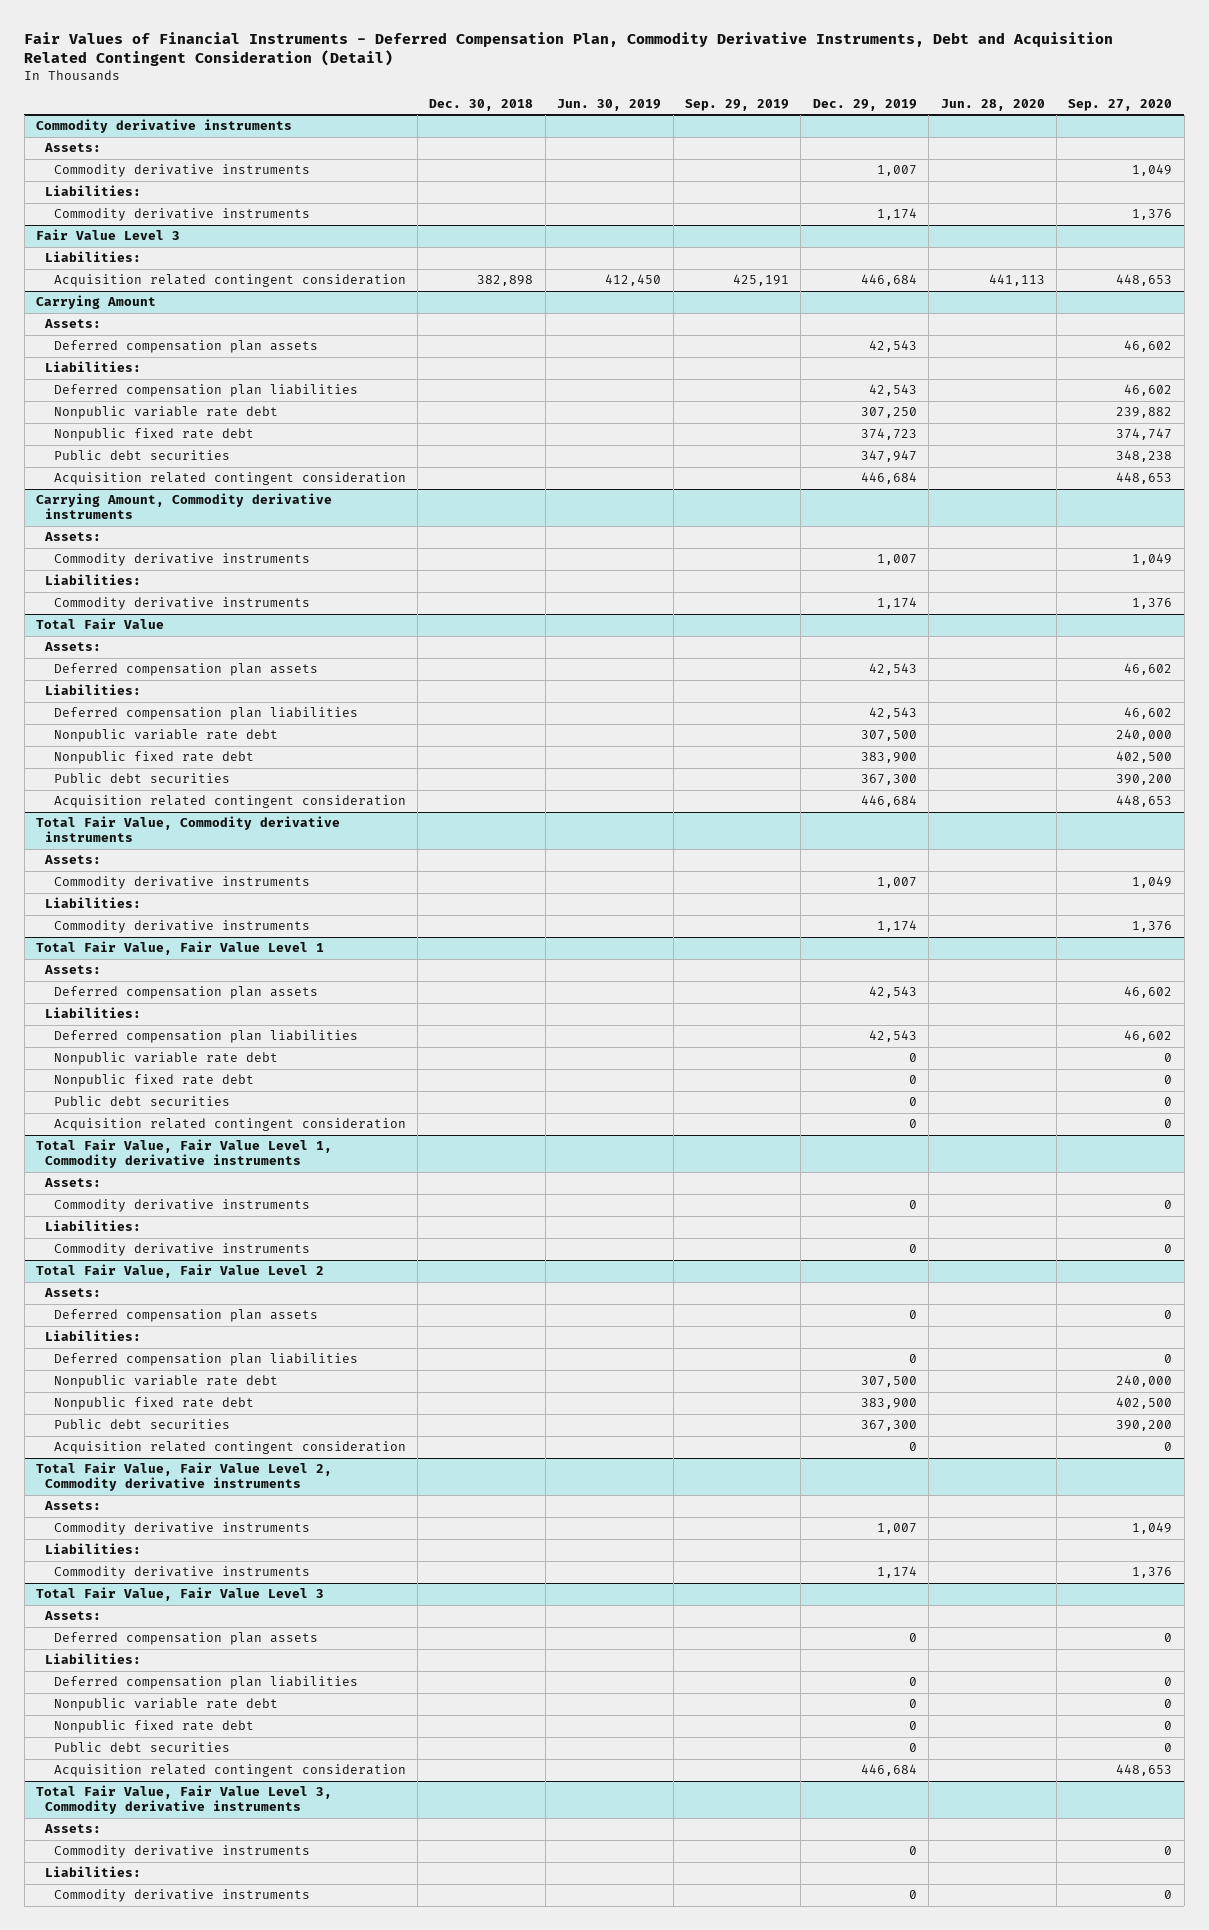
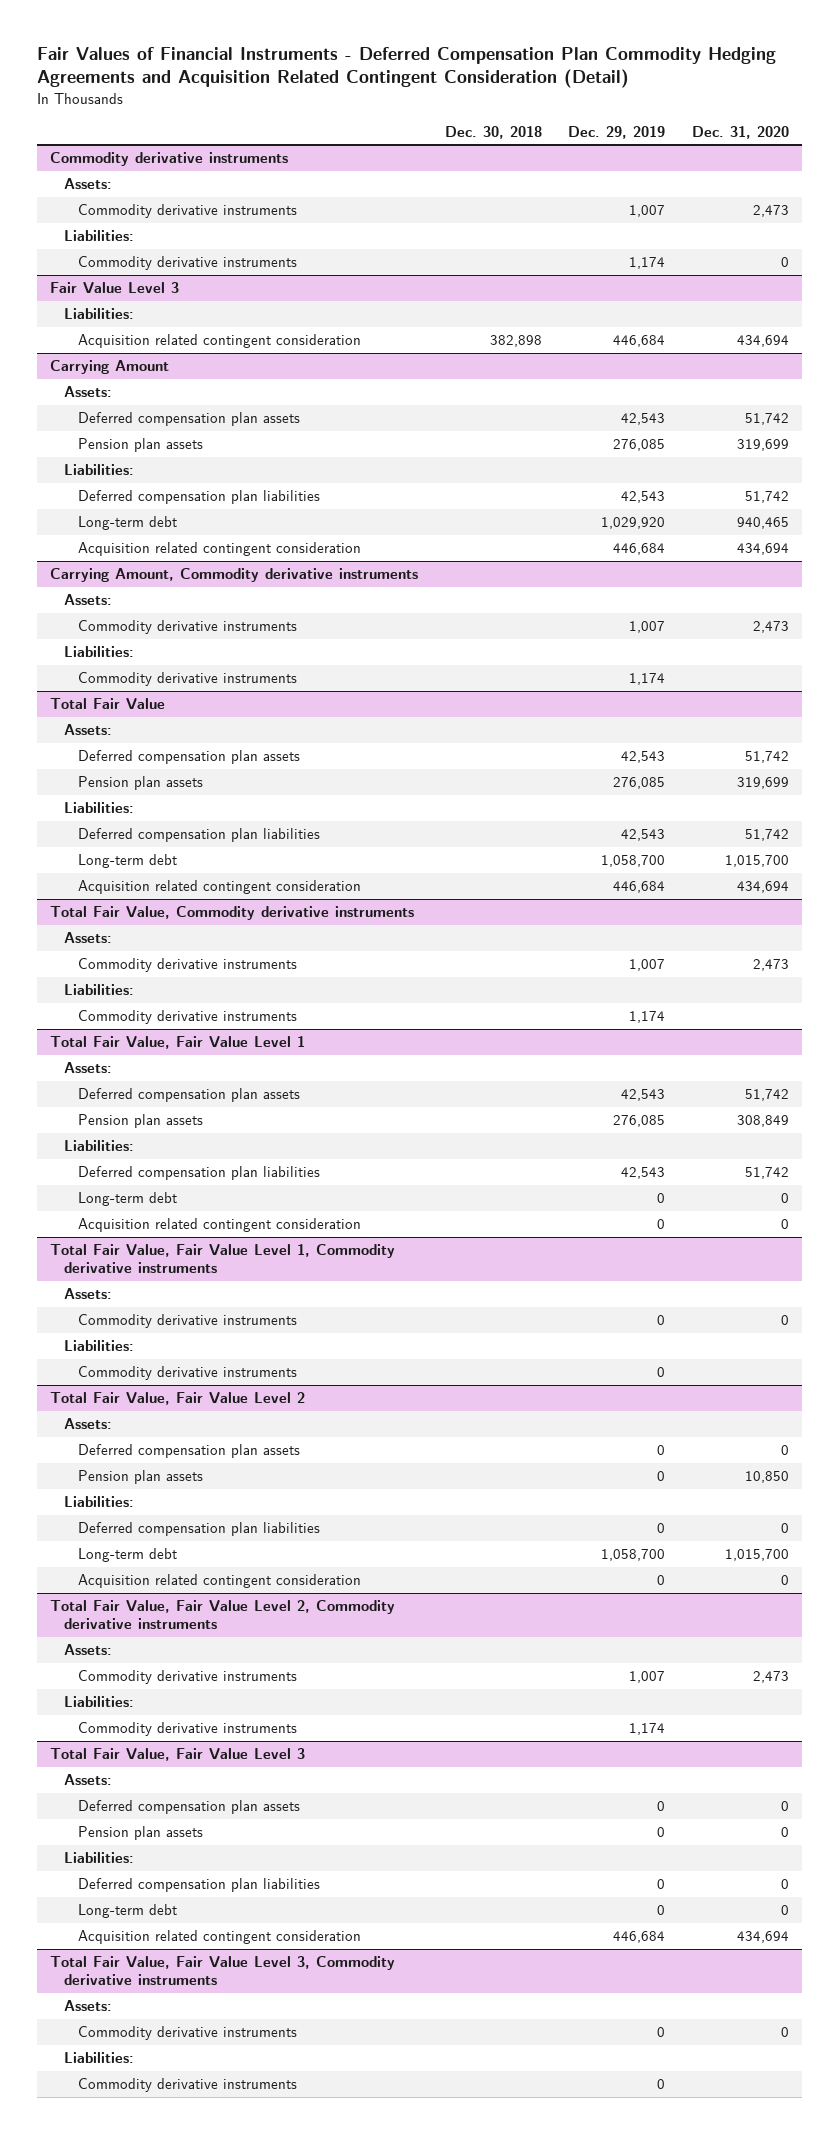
[24,31,1114,66] Fair Values of Financial Instruments - Deferred Compensation Plan, Commodity Derivative Instruments, Debt and Acquisition Related Contingent Consideration (Detail) -> [36,46,776,89] Fair Values of Financial Instruments - Deferred Compensation Plan Commodity Hedging Agreements and Acquisition Related Contingent Consideration (Detail)
[557,98,662,111] Jun. 30, 2019 -> none
[685,98,790,111] Sep. 29, 2019 -> none
[940,98,1045,111] Jun. 28, 2020 -> none
[1068,98,1173,111] Sep. 27, 2020 -> none
none -> [691,125,789,139] Dec. 31, 2020
none -> [77,438,203,453] Pension plan assets
[53,406,278,420] Nonpublic variable rate debt -> none
[53,428,254,442] Nonpublic fixed rate debt -> none
[53,450,230,461] Public debt securities -> none
none -> [77,516,177,531] Long-term debt
none -> [77,776,203,791] Pension plan assets
[53,729,278,743] Nonpublic variable rate debt -> none
[53,751,254,765] Nonpublic fixed rate debt -> none
[53,773,230,784] Public debt securities -> none
none -> [77,854,177,869] Long-term debt
none -> [77,1114,203,1129] Pension plan assets
[53,1052,278,1066] Nonpublic variable rate debt -> none
[53,1074,254,1088] Nonpublic fixed rate debt -> none
[53,1096,230,1107] Public debt securities -> none
none -> [77,1192,177,1207] Long-term debt
none -> [77,1470,203,1485] Pension plan assets
[53,1375,278,1389] Nonpublic variable rate debt -> none
[53,1397,254,1411] Nonpublic fixed rate debt -> none
[53,1419,230,1430] Public debt securities -> none
none -> [77,1548,177,1563] Long-term debt
none -> [77,1826,203,1841] Pension plan assets
[53,1698,278,1712] Nonpublic variable rate debt -> none
[53,1720,254,1734] Nonpublic fixed rate debt -> none
[53,1742,230,1753] Public debt securities -> none
none -> [77,1904,177,1919] Long-term debt

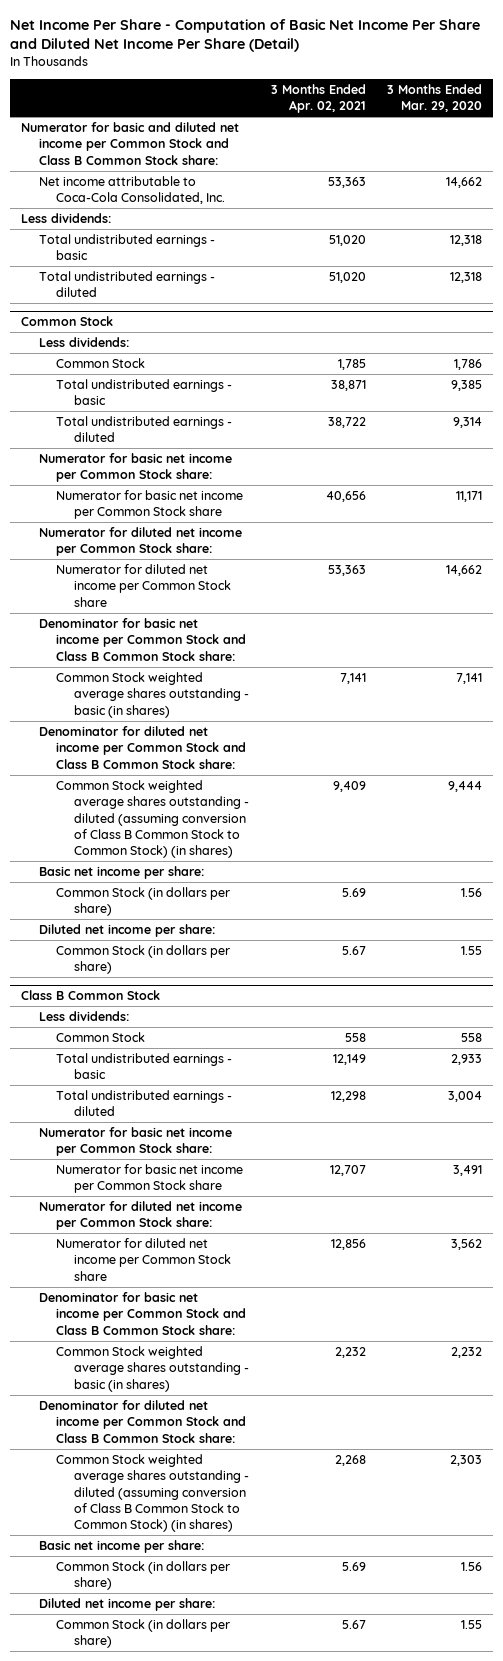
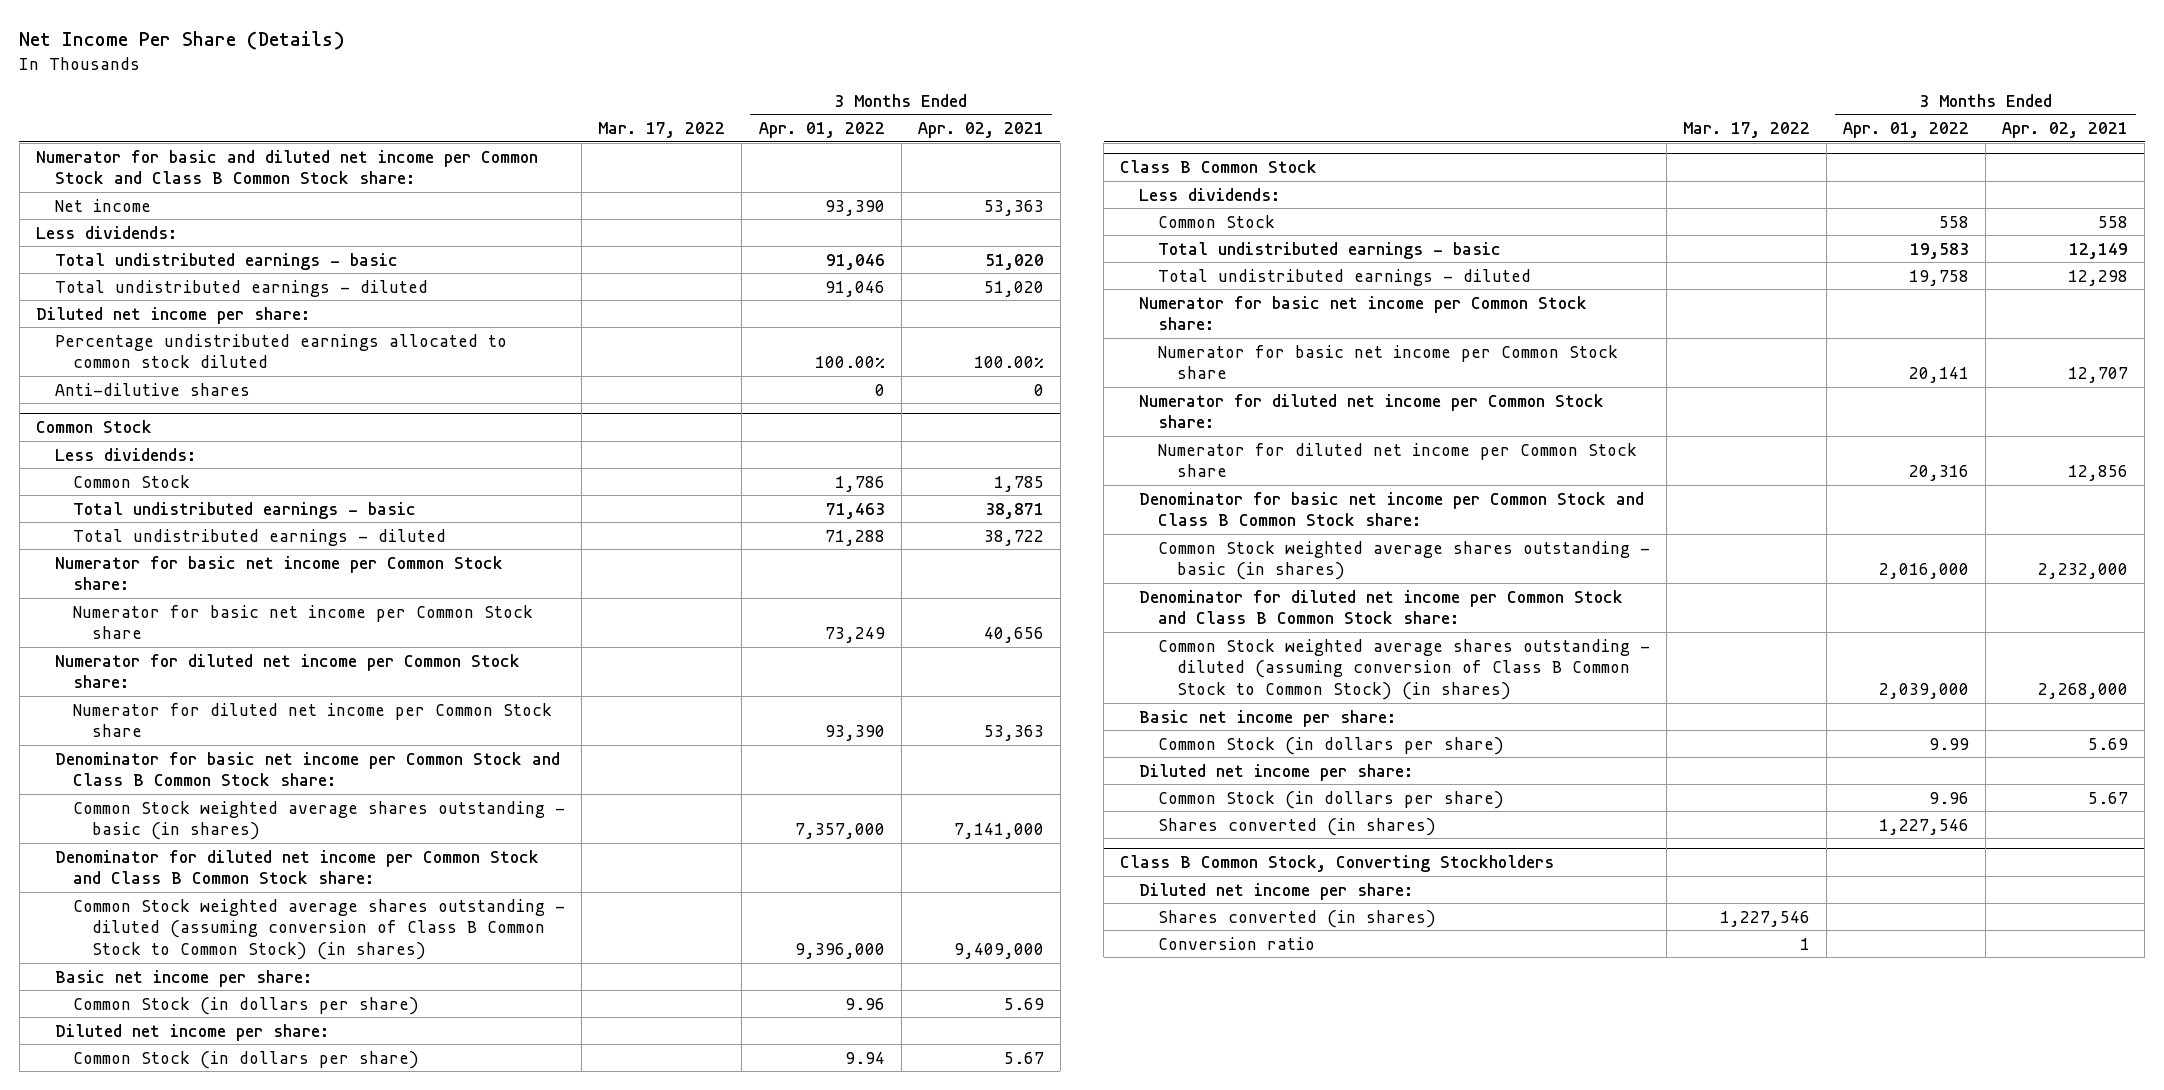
[10,18,481,53] Net Income Per Share - Computation of Basic Net Income Per Share and Diluted Net Income Per Share (Detail) -> [19,31,346,51] Net Income Per Share (Details)
[387,83,483,113] 3 Months Ended Mar. 29, 2020 -> none
none -> [598,122,726,139] Mar. 17, 2022
none -> [758,122,885,139] Apr. 01, 2022
[38,175,226,205] Net income attributable to Coca-Cola Consolidated, Inc. -> [54,198,151,212] Net income
none -> [35,306,310,324] Diluted net income per share:
none -> [54,333,507,369] Percentage undistributed earnings allocated to common stock diluted
none -> [54,382,250,396] Anti-dilutive shares
[339,672,366,684] 7,141 -> [953,823,1044,840] 7,141,000
[332,780,366,792] 9,409 -> [953,942,1044,959] 9,409,000
[334,1346,366,1358] 2,232 -> [2038,563,2129,580] 2,232,000
[334,1454,366,1466] 2,268 -> [2038,682,2129,699] 2,268,000
none -> [1158,817,1437,836] Shares converted (in shares)
none -> [1120,855,1555,873] Class B Common Stock, Converting Stockholders
none -> [1139,882,1414,900] Diluted net income per share:
none -> [1158,909,1437,928] Shares converted (in shares)
none -> [1158,936,1316,950] Conversion ratio

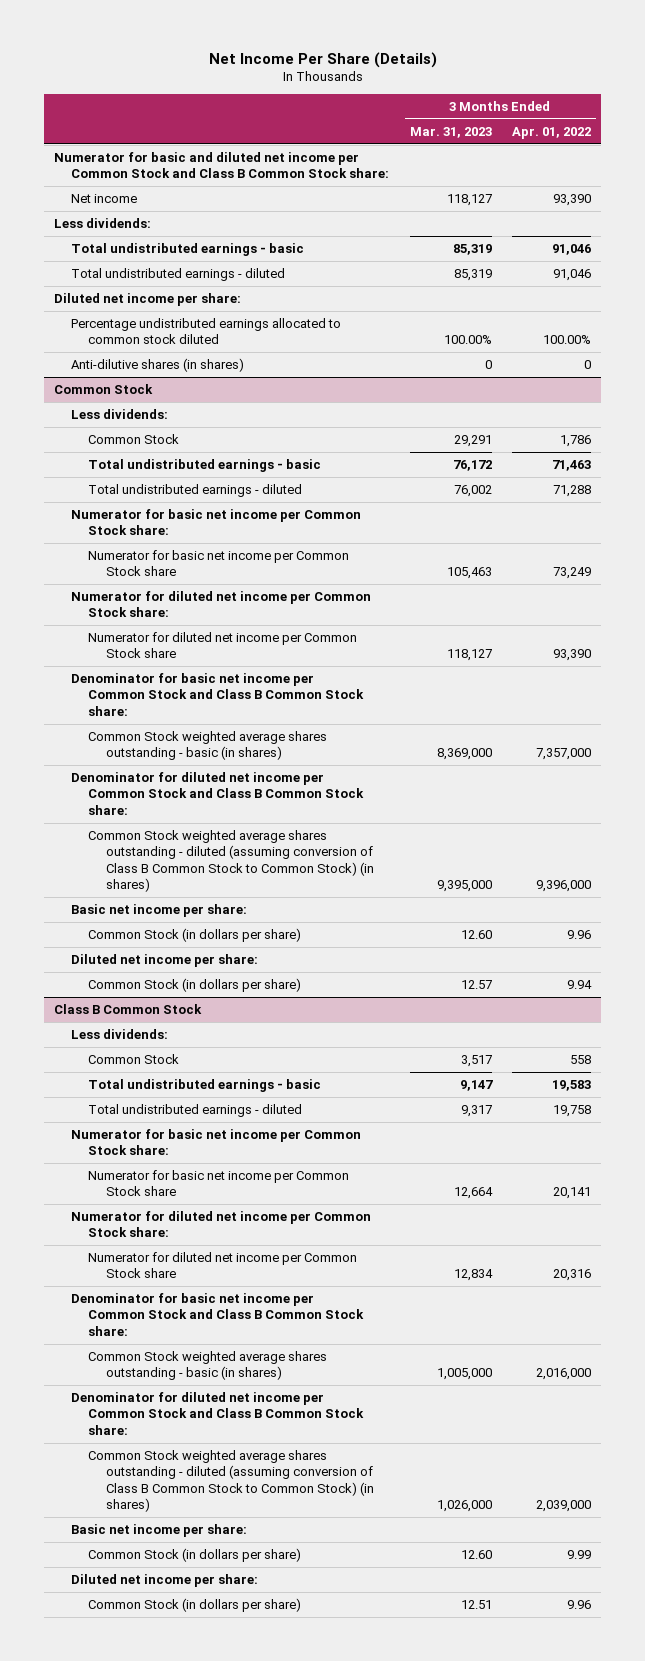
[598,122,726,139] Mar. 17, 2022 -> none
[917,122,1044,139] Apr. 02, 2021 -> none
none -> [409,126,492,138] Mar. 31, 2023
[54,382,250,396] Anti-dilutive shares -> [71,357,245,372] Anti-dilutive shares (in shares)
[1158,817,1437,836] Shares converted (in shares) -> none
[1120,855,1555,873] Class B Common Stock, Converting Stockholders -> none
[1139,882,1414,900] Diluted net income per share: -> none
[1158,909,1437,928] Shares converted (in shares) -> none
[1158,936,1316,950] Conversion ratio -> none

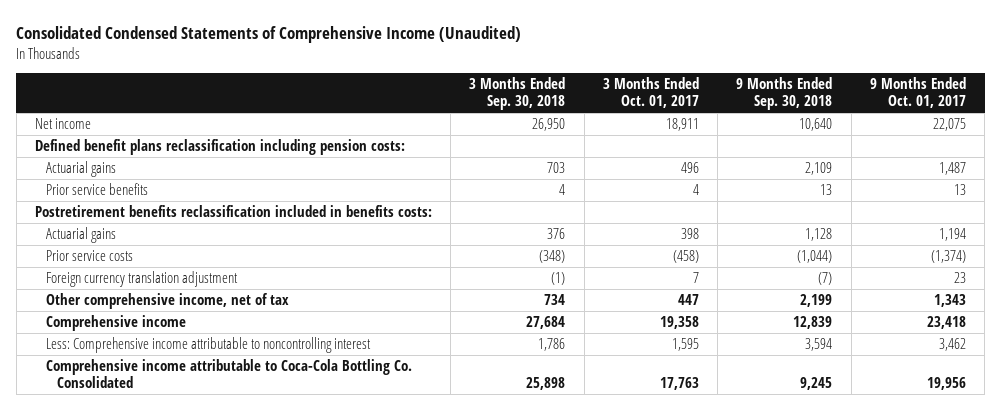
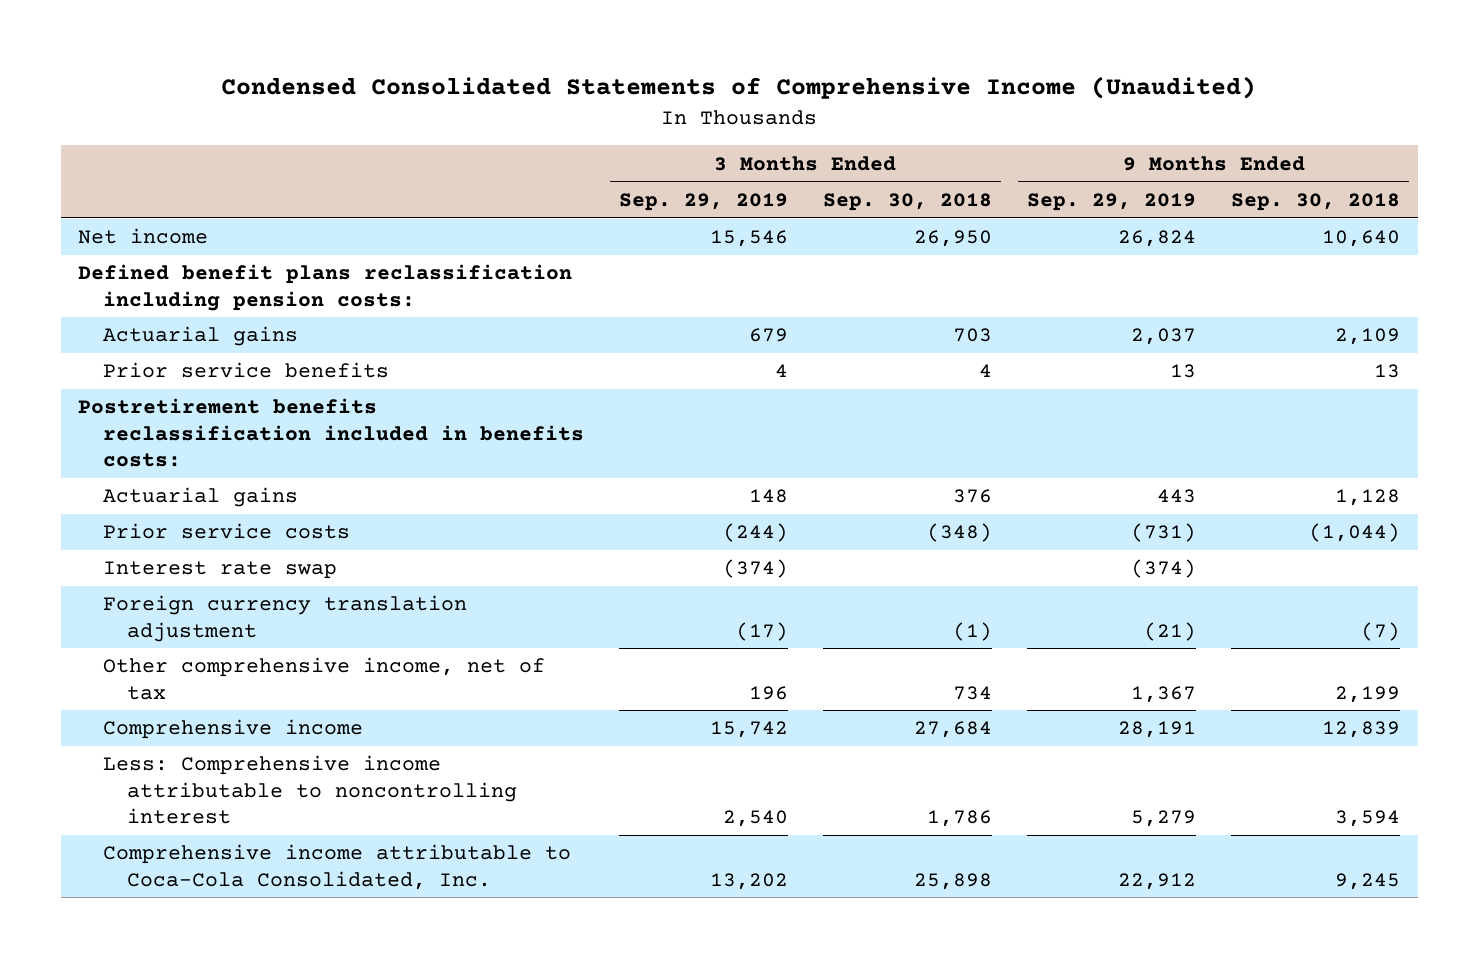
[16,25,522,43] Consolidated Condensed Statements of Comprehensive Income (Unaudited) -> [221,76,1257,100] Condensed Consolidated Statements of Comprehensive Income (Unaudited)
[602,77,699,109] 3 Months Ended Oct. 01, 2017 -> none
[869,77,966,109] 9 Months Ended Oct. 01, 2017 -> none
none -> [618,192,788,211] Sep. 29, 2019
none -> [1027,192,1197,211] Sep. 29, 2019
none -> [102,561,337,580] Interest rate swap
[46,359,413,389] Comprehensive income attributable to Coca-Cola Bottling Co. Consolidated -> [102,844,571,890] Comprehensive income attributable to Coca-Cola Consolidated, Inc.

